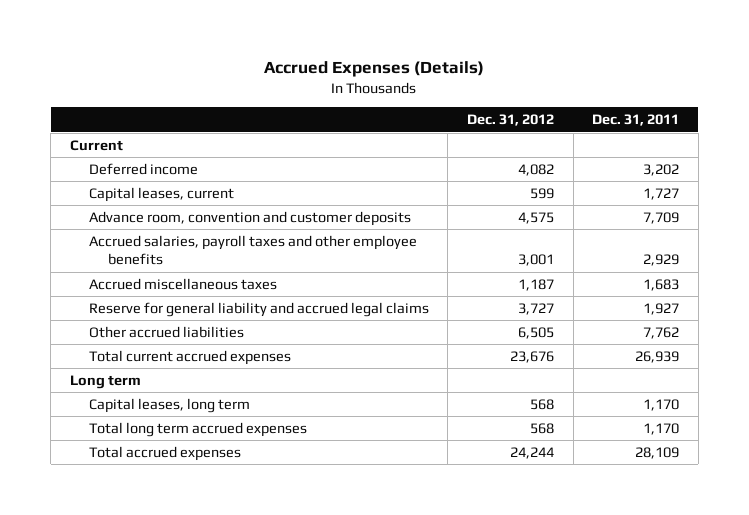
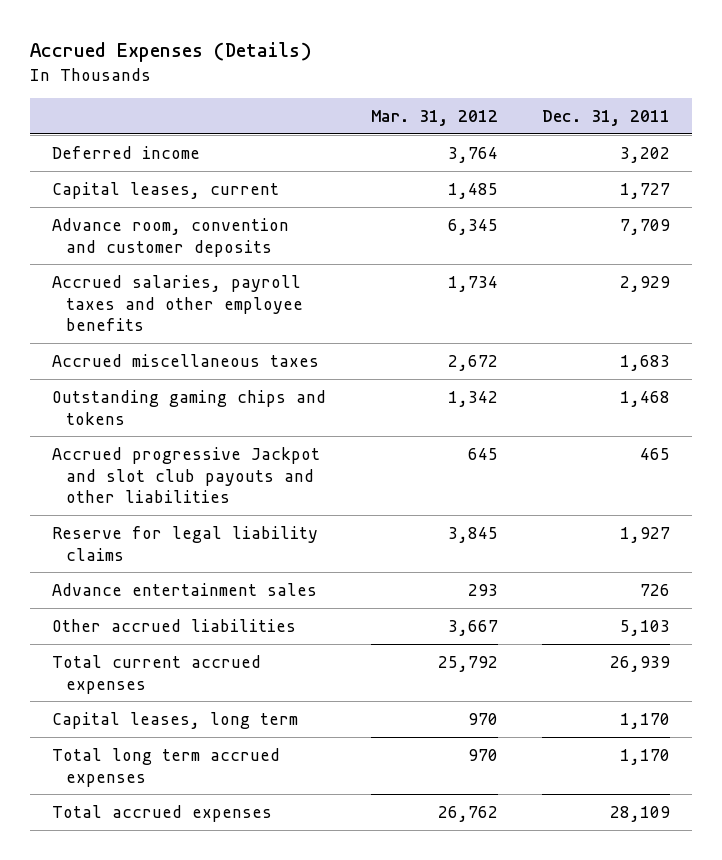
[467,114,555,127] Dec. 31, 2012 -> none
none -> [370,109,498,126] Mar. 31, 2012
[69,139,123,151] Current -> none
none -> [52,389,327,425] Outstanding gaming chips and tokens
none -> [52,446,321,504] Accrued progressive Jackpot and slot club payouts and other liabilities
[88,301,429,317] Reserve for general liability and accrued legal claims -> [52,525,319,561] Reserve for legal liability claims
none -> [52,582,318,596] Advance entertainment sales
[643,326,680,339] 7,762 -> [619,619,670,636] 5,103
[69,374,141,389] Long term -> none

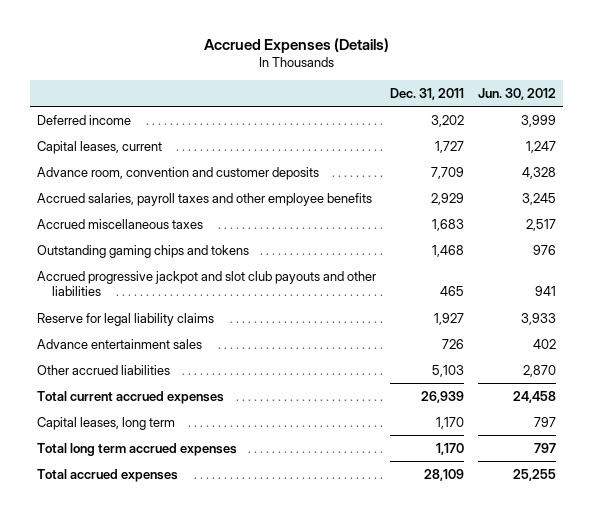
[370,109,498,126] Mar. 31, 2012 -> none
none -> [478,87,557,100] Jun. 30, 2012
[52,446,321,504] Accrued progressive Jackpot and slot club payouts and other liabilities -> [37,270,377,297] Accrued progressive jackpot and slot club payouts and other liabilities

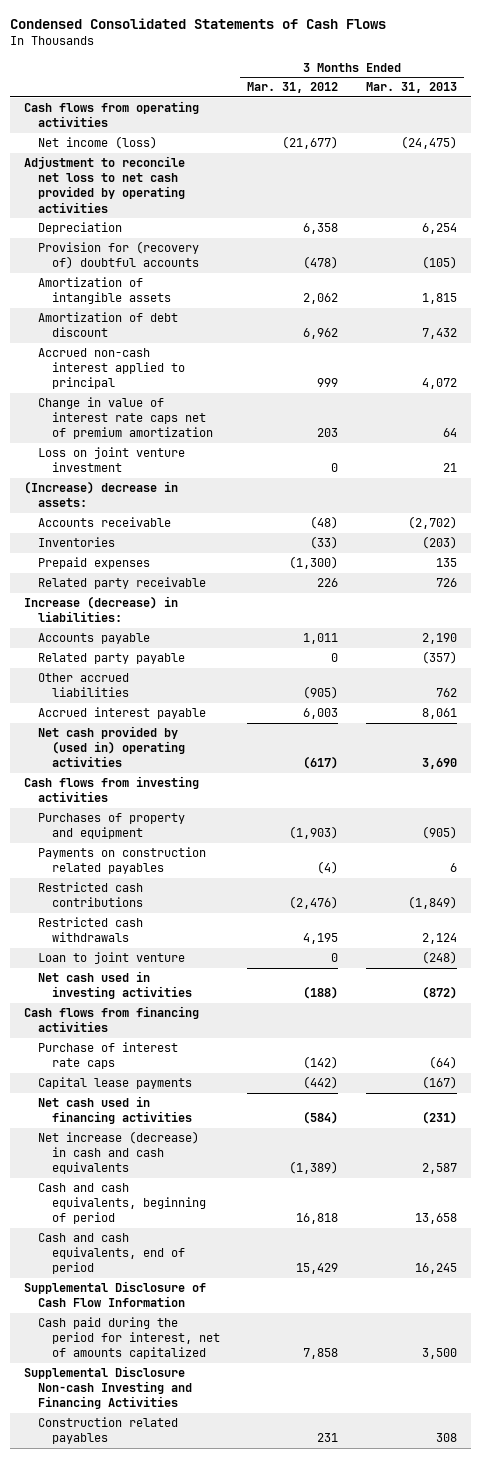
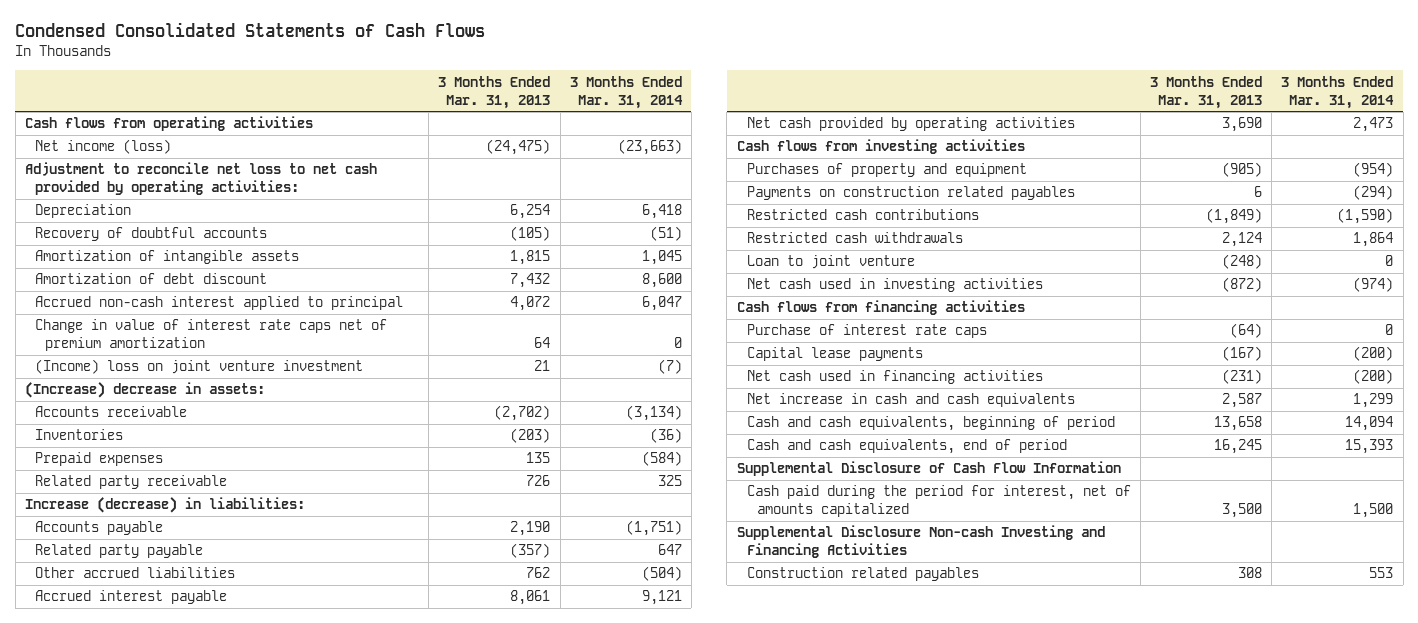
[247,82,339,94] Mar. 31, 2012 -> none
none -> [569,75,683,109] 3 Months Ended Mar. 31, 2014
[24,156,186,213] Adjustment to reconcile net loss to net cash provided by operating activities -> [24,162,377,196] Adjustment to reconcile net loss to net cash provided by operating activities:
[37,241,199,270] Provision for (recovery of) doubtful accounts -> [34,227,267,242] Recovery of doubtful accounts
[37,447,185,473] Loss on joint venture investment -> [34,359,363,375] (Income) loss on joint venture investment
[37,726,185,768] Net cash provided by (used in) operating activities -> [746,117,1075,132] Net cash provided by operating activities
[37,1131,199,1175] Net increase (decrease) in cash and cash equivalents -> [746,393,1075,408] Net increase in cash and cash equivalents

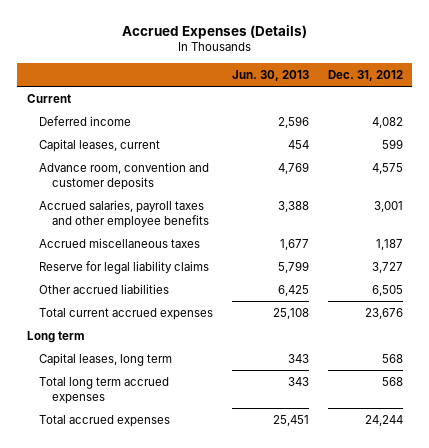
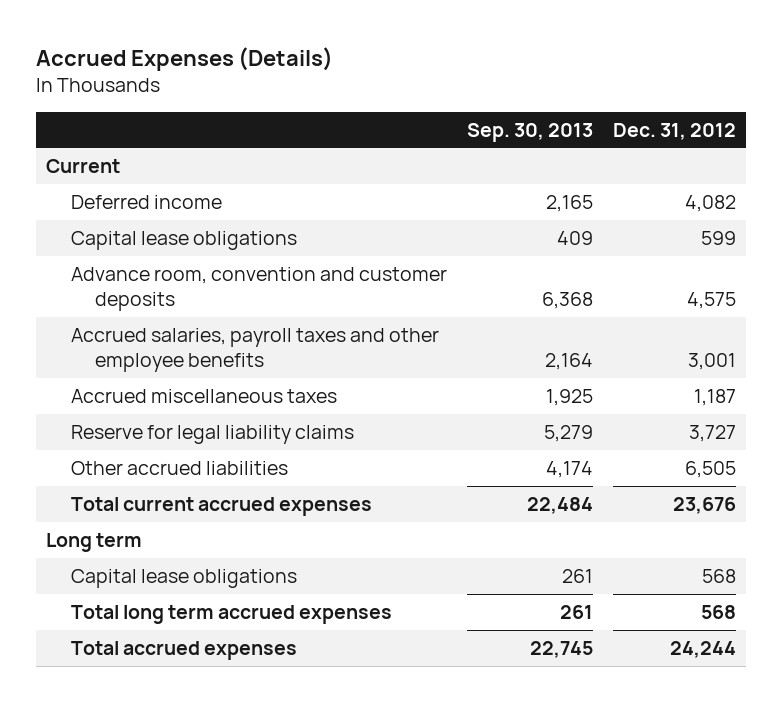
[231,69,309,81] Jun. 30, 2013 -> none
none -> [466,122,593,142] Sep. 30, 2013
[39,138,161,152] Capital leases, current -> [70,230,297,250] Capital lease obligations
[39,352,173,366] Capital leases, long term -> [70,568,297,588] Capital lease obligations

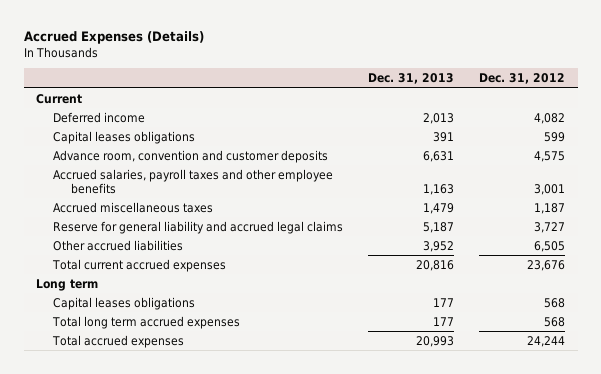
[466,122,593,142] Sep. 30, 2013 -> none
none -> [368,73,455,85] Dec. 31, 2013
[70,230,297,250] Capital lease obligations -> [53,130,196,144] Capital leases obligations
[70,424,354,444] Reserve for legal liability claims -> [53,220,344,234] Reserve for general liability and accrued legal claims
[70,568,297,588] Capital lease obligations -> [53,296,196,310] Capital leases obligations

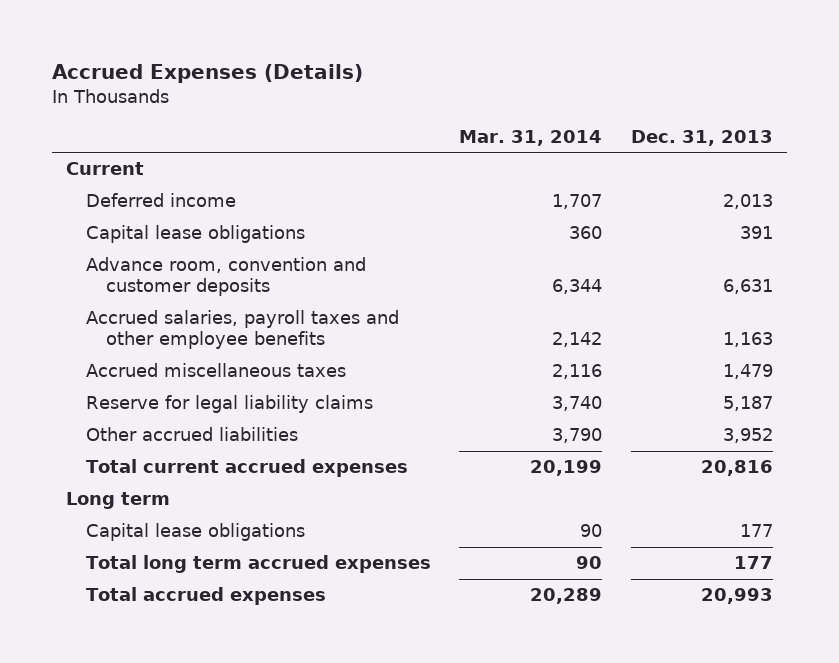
[479,73,566,85] Dec. 31, 2012 -> none
none -> [459,129,603,146] Mar. 31, 2014
[53,130,196,144] Capital leases obligations -> [86,225,306,244] Capital lease obligations
[53,220,344,234] Reserve for general liability and accrued legal claims -> [86,395,374,414] Reserve for legal liability claims
[53,296,196,310] Capital leases obligations -> [86,523,306,542] Capital lease obligations

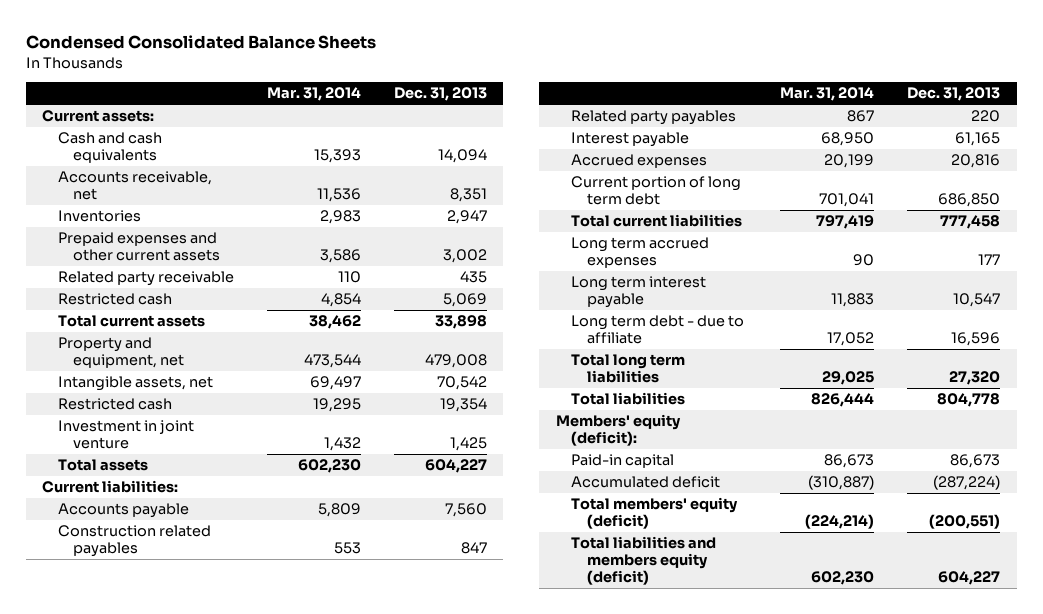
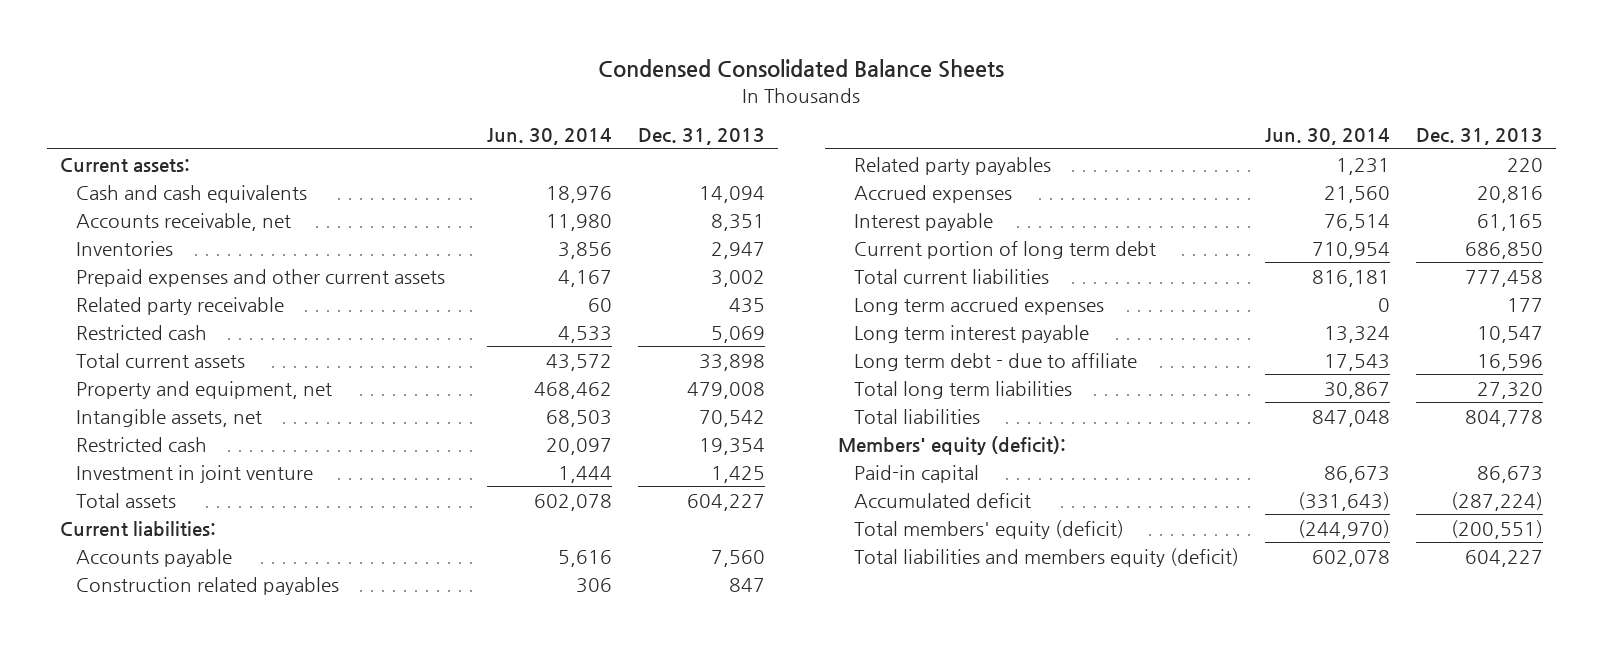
[266,87,361,102] Mar. 31, 2014 -> none
none -> [486,128,612,146] Jun. 30, 2014
[571,132,690,148] Interest payable -> [854,212,994,231] Interest payable

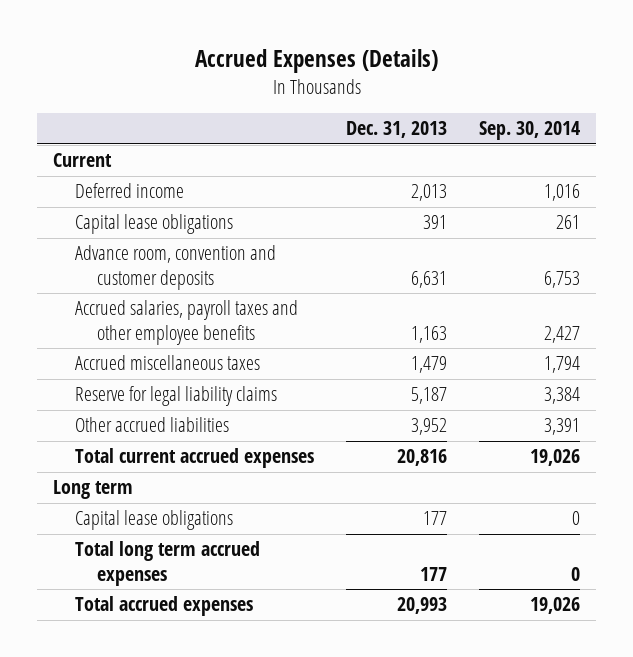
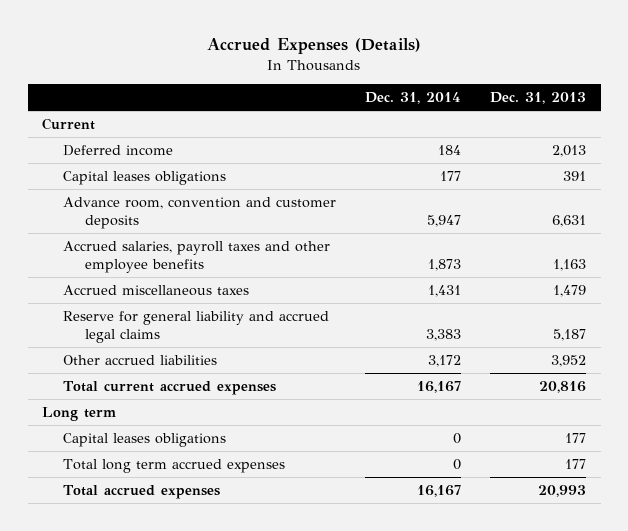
[479,121,581,141] Sep. 30, 2014 -> none
none -> [365,92,462,105] Dec. 31, 2014
[75,214,234,235] Capital lease obligations -> [63,171,227,186] Capital leases obligations
[75,386,278,407] Reserve for legal liability claims -> [63,311,330,344] Reserve for general liability and accrued legal claims
[75,510,234,531] Capital lease obligations -> [63,433,227,448] Capital leases obligations

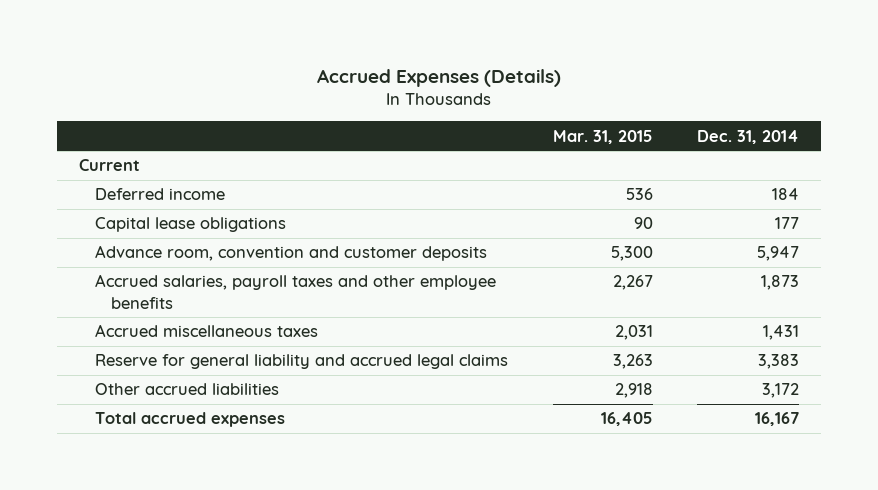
[490,92,587,105] Dec. 31, 2013 -> none
none -> [552,129,653,144] Mar. 31, 2015
[63,171,227,186] Capital leases obligations -> [95,217,287,233] Capital lease obligations
[63,381,277,396] Total current accrued expenses -> none
[42,407,117,422] Long term -> none
[63,433,227,448] Capital leases obligations -> none
[63,459,286,474] Total long term accrued expenses -> none

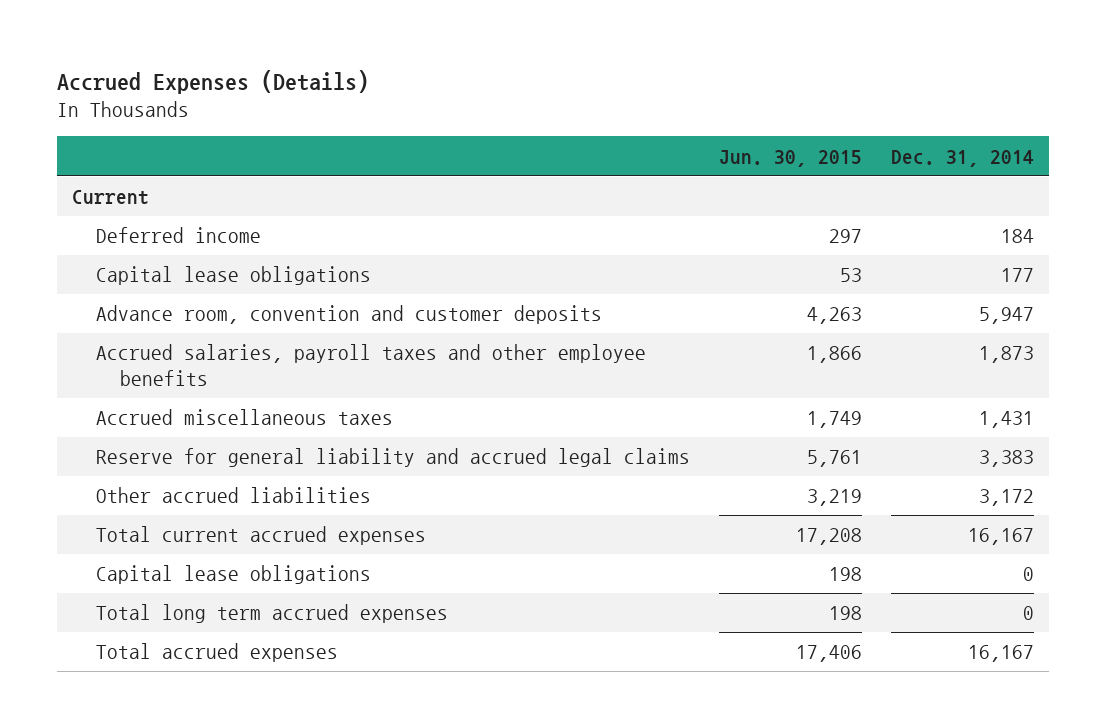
[552,129,653,144] Mar. 31, 2015 -> none
none -> [719,149,863,167] Jun. 30, 2015
none -> [96,526,427,546] Total current accrued expenses
none -> [96,565,372,585] Capital lease obligations
none -> [96,604,449,624] Total long term accrued expenses

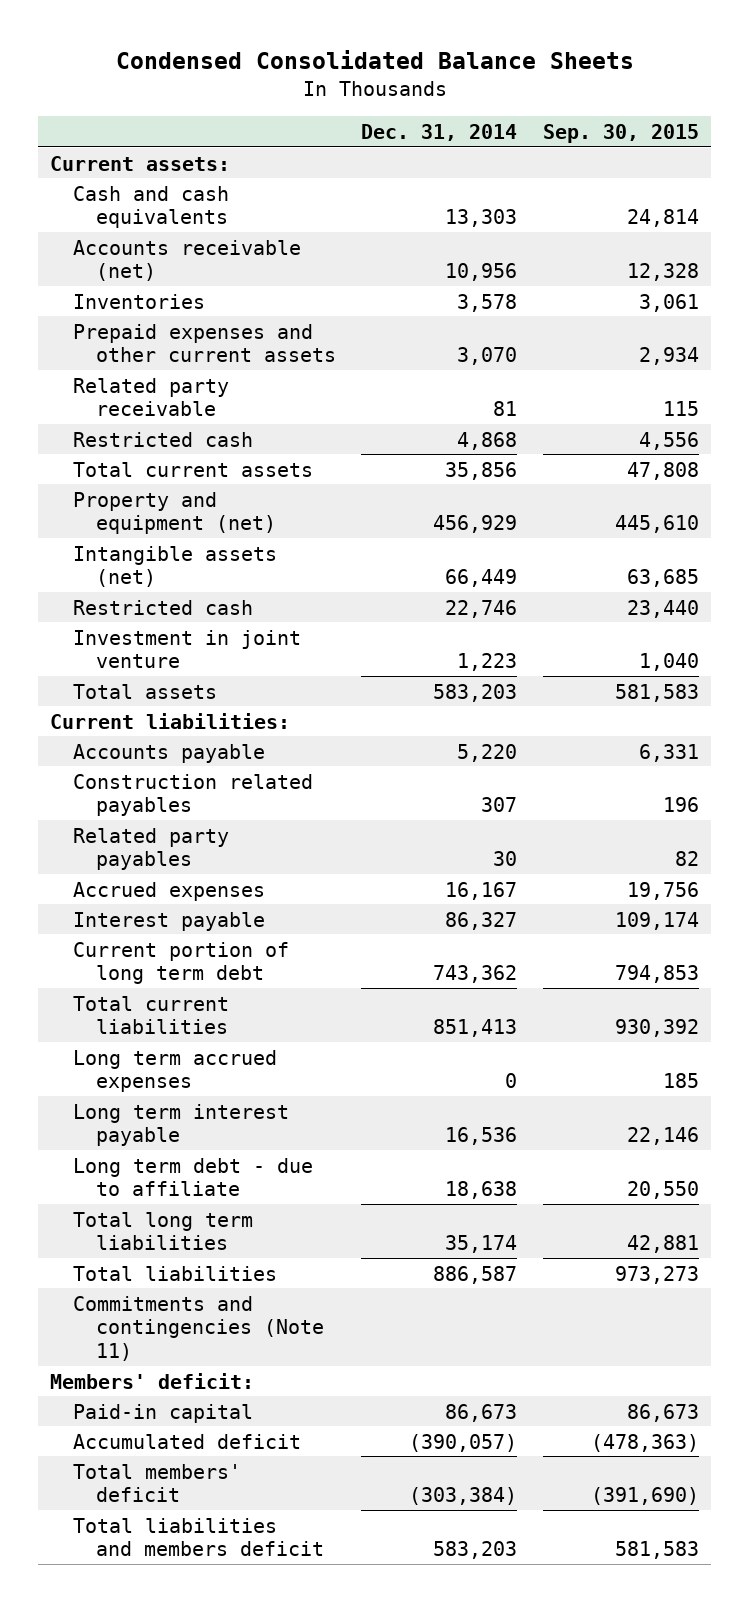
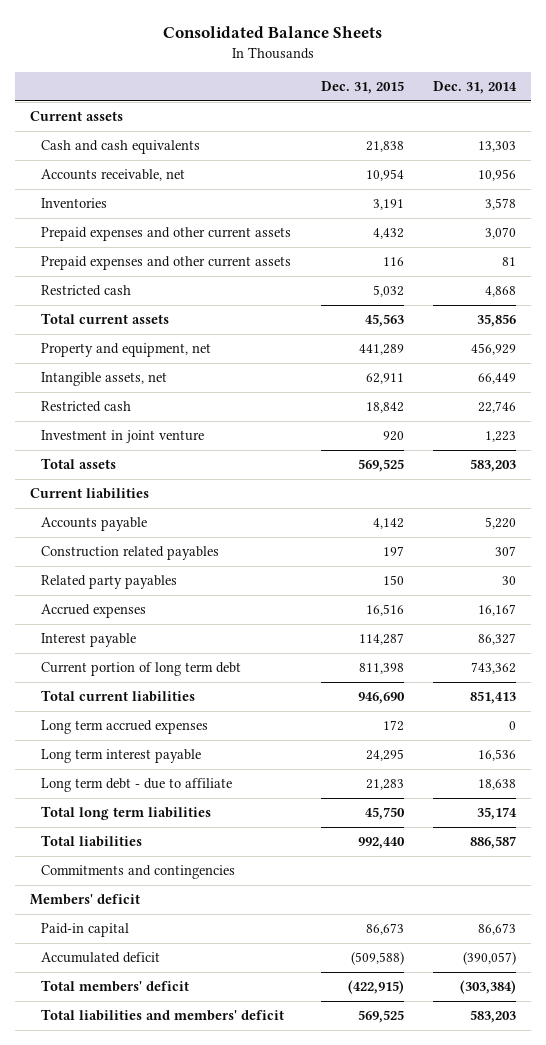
[115,50,634,70] Condensed Consolidated Balance Sheets -> [163,25,383,38] Consolidated Balance Sheets
[542,124,699,144] Sep. 30, 2015 -> none
none -> [320,81,404,95] Dec. 31, 2015
[50,155,231,171] Current assets: -> [29,111,123,122] Current assets
[73,239,302,282] Accounts receivable (net) -> [41,169,186,182] Accounts receivable, net
[73,377,230,417] Related party receivable -> [41,256,292,271] Prepaid expenses and other current assets
[73,491,277,535] Property and equipment (net) -> [41,343,212,358] Property and equipment, net
[73,545,278,588] Intangible assets (net) -> [41,372,168,387] Intangible assets, net
[50,712,291,729] Current liabilities: -> [29,488,149,500] Current liabilities
[73,1295,325,1362] Commitments and contingencies (Note 11) -> [41,865,236,880] Commitments and contingencies
[50,1372,255,1389] Members' deficit: -> [29,894,140,906] Members' deficit
[73,1517,325,1557] Total liabilities and members deficit -> [41,1009,285,1022] Total liabilities and members' deficit

